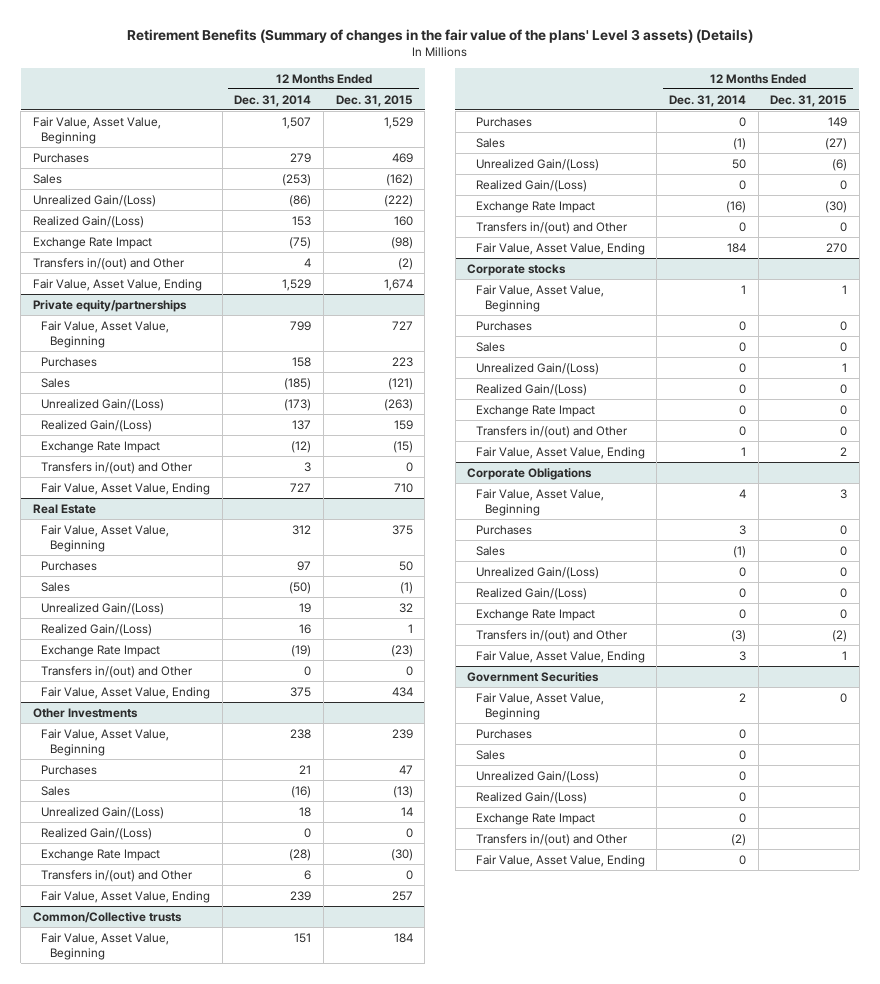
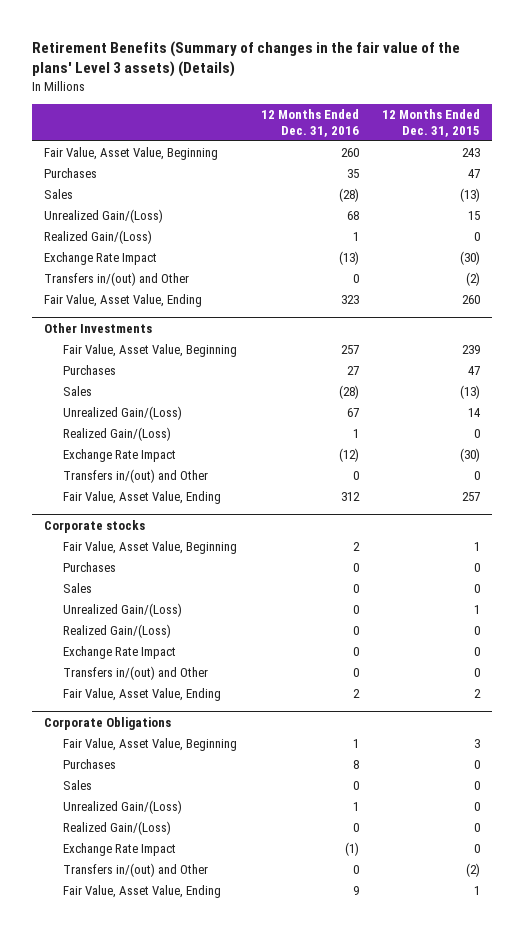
[234,94,312,107] Dec. 31, 2014 -> none
none -> [260,109,359,138] 12 Months Ended Dec. 31, 2016
[383,116,413,129] 1,529 -> [461,148,480,158] 243
[391,152,413,163] 469 -> [467,169,480,179] 47
[385,173,413,186] (162) -> [459,188,480,203] (13)
[383,194,413,207] (222) -> [467,211,480,221] 15
[393,215,413,226] 160 -> [473,232,480,242] 0
[390,236,413,249] (98) -> [459,251,480,266] (30)
[32,299,187,312] Private equity/partnerships -> none
[41,320,170,349] Fair Value, Asset Value, Beginning -> none
[41,356,98,367] Purchases -> none
[41,377,71,388] Sales -> none
[41,398,165,411] Unrealized Gain/(Loss) -> none
[41,419,153,432] Realized Gain/(Loss) -> none
[41,440,161,453] Exchange Rate Impact -> none
[41,461,194,474] Transfers in/(out) and Other -> none
[41,482,211,495] Fair Value, Asset Value, Ending -> none
[32,503,96,514] Real Estate -> none
[41,524,170,553] Fair Value, Asset Value, Beginning -> none
[41,560,98,571] Purchases -> none
[41,581,71,592] Sales -> none
[41,602,165,615] Unrealized Gain/(Loss) -> none
[41,623,153,636] Realized Gain/(Loss) -> none
[41,644,161,657] Exchange Rate Impact -> none
[41,665,194,678] Transfers in/(out) and Other -> none
[41,686,211,699] Fair Value, Asset Value, Ending -> none
[383,278,413,291] 1,674 -> [461,295,480,305] 260
[32,911,182,923] Common/Collective trusts -> none
[41,932,170,961] Fair Value, Asset Value, Beginning -> none
[475,116,532,127] Purchases -> none
[475,137,505,148] Sales -> none
[475,158,599,171] Unrealized Gain/(Loss) -> none
[475,179,587,192] Realized Gain/(Loss) -> none
[475,200,595,213] Exchange Rate Impact -> none
[475,221,628,234] Transfers in/(out) and Other -> none
[475,242,645,255] Fair Value, Asset Value, Ending -> none
[467,671,600,682] Government Securities -> none
[475,692,604,721] Fair Value, Asset Value, Beginning -> none
[475,728,532,739] Purchases -> none
[475,749,505,760] Sales -> none
[475,770,599,783] Unrealized Gain/(Loss) -> none
[475,791,587,804] Realized Gain/(Loss) -> none
[475,812,595,825] Exchange Rate Impact -> none
[475,833,628,846] Transfers in/(out) and Other -> none
[475,854,645,867] Fair Value, Asset Value, Ending -> none

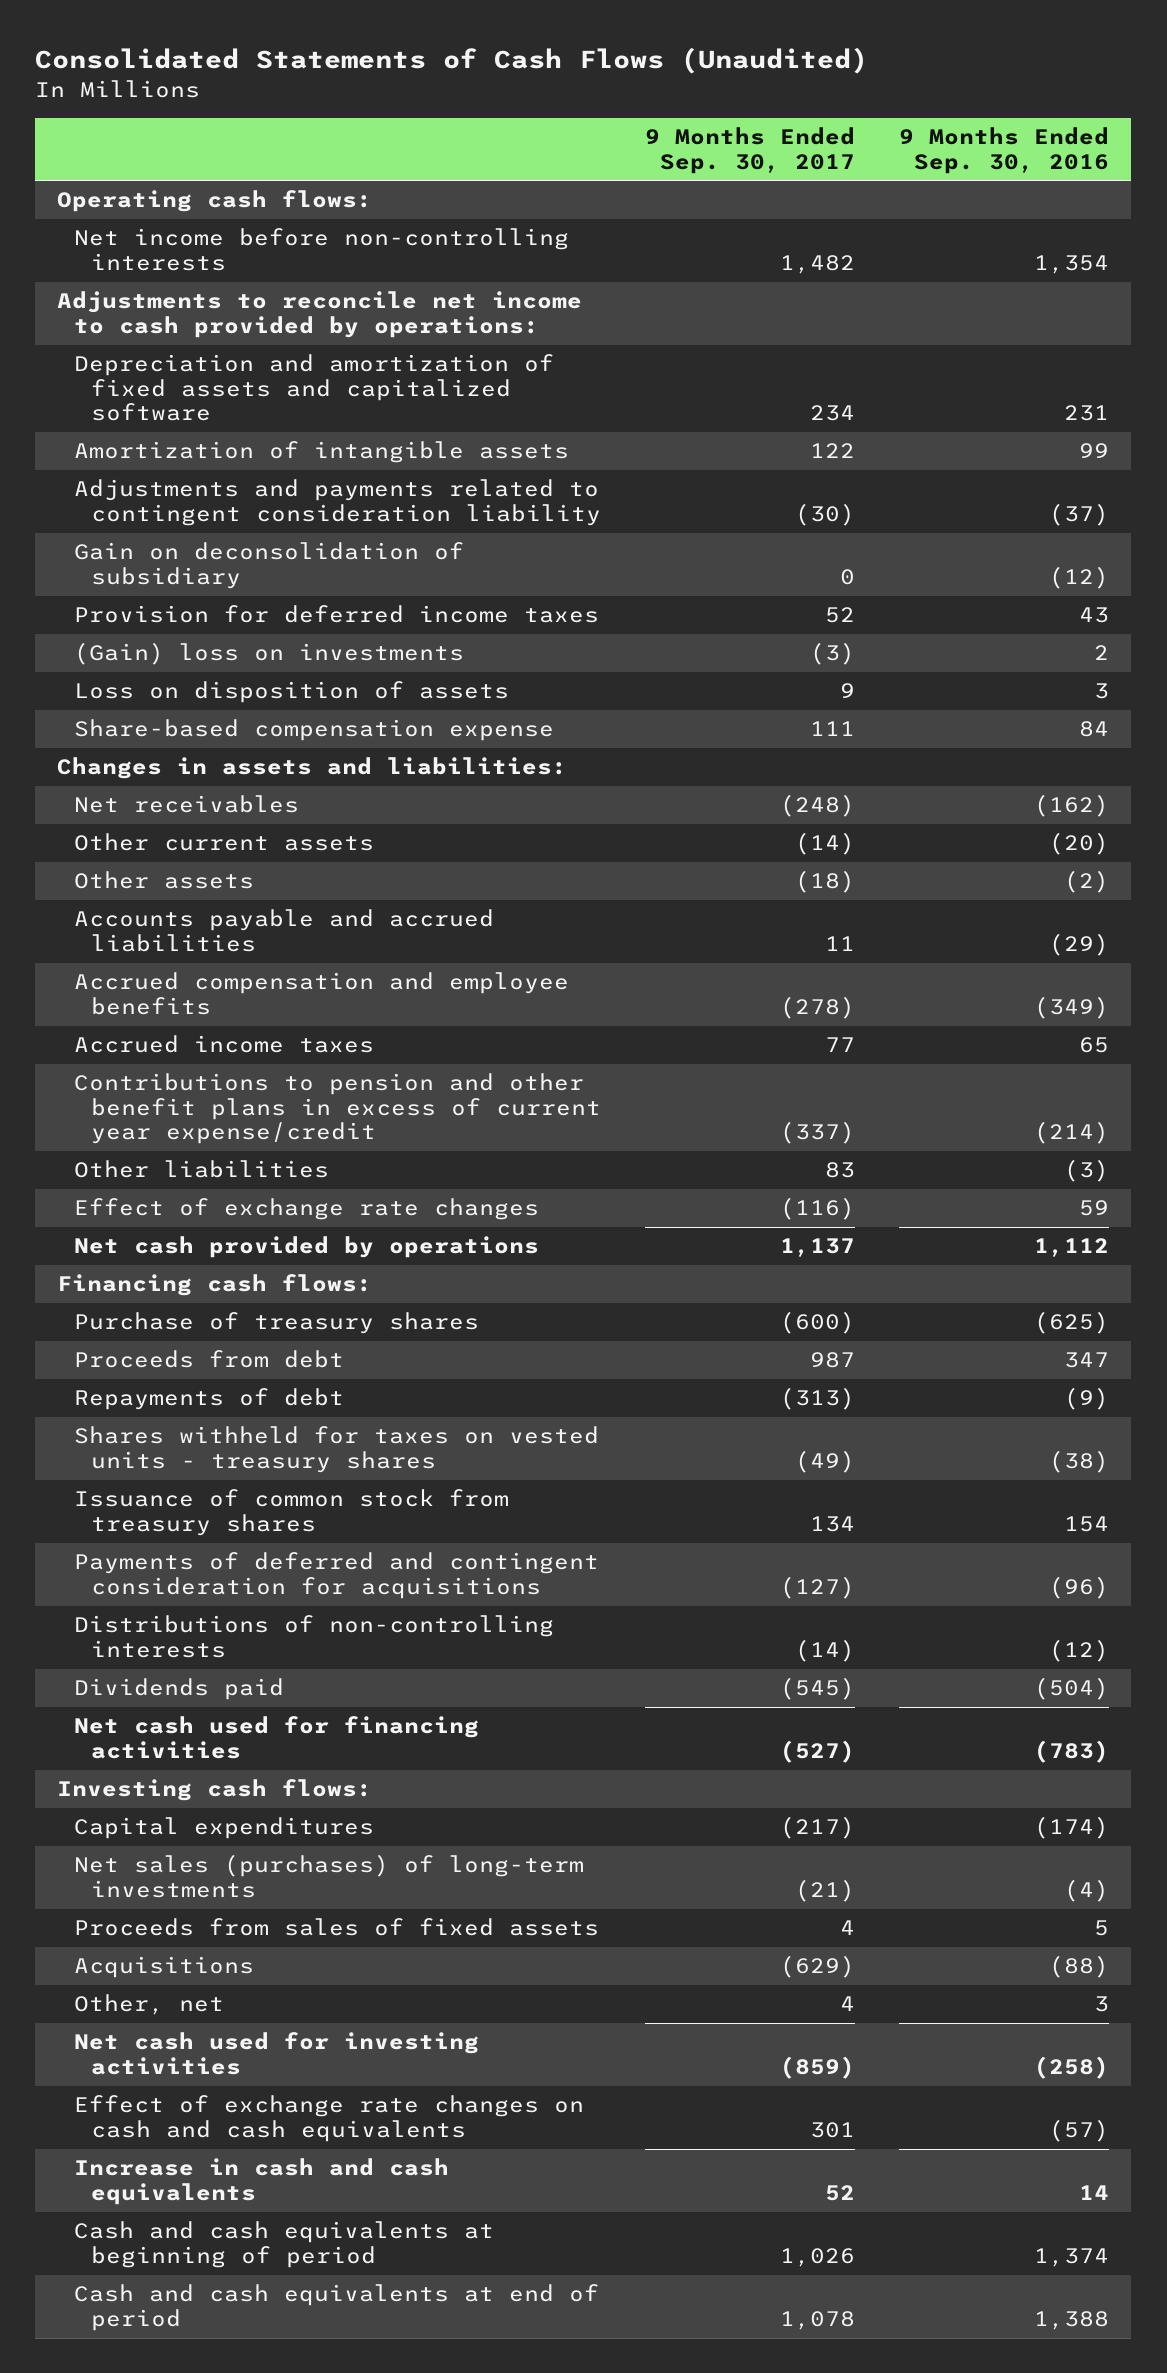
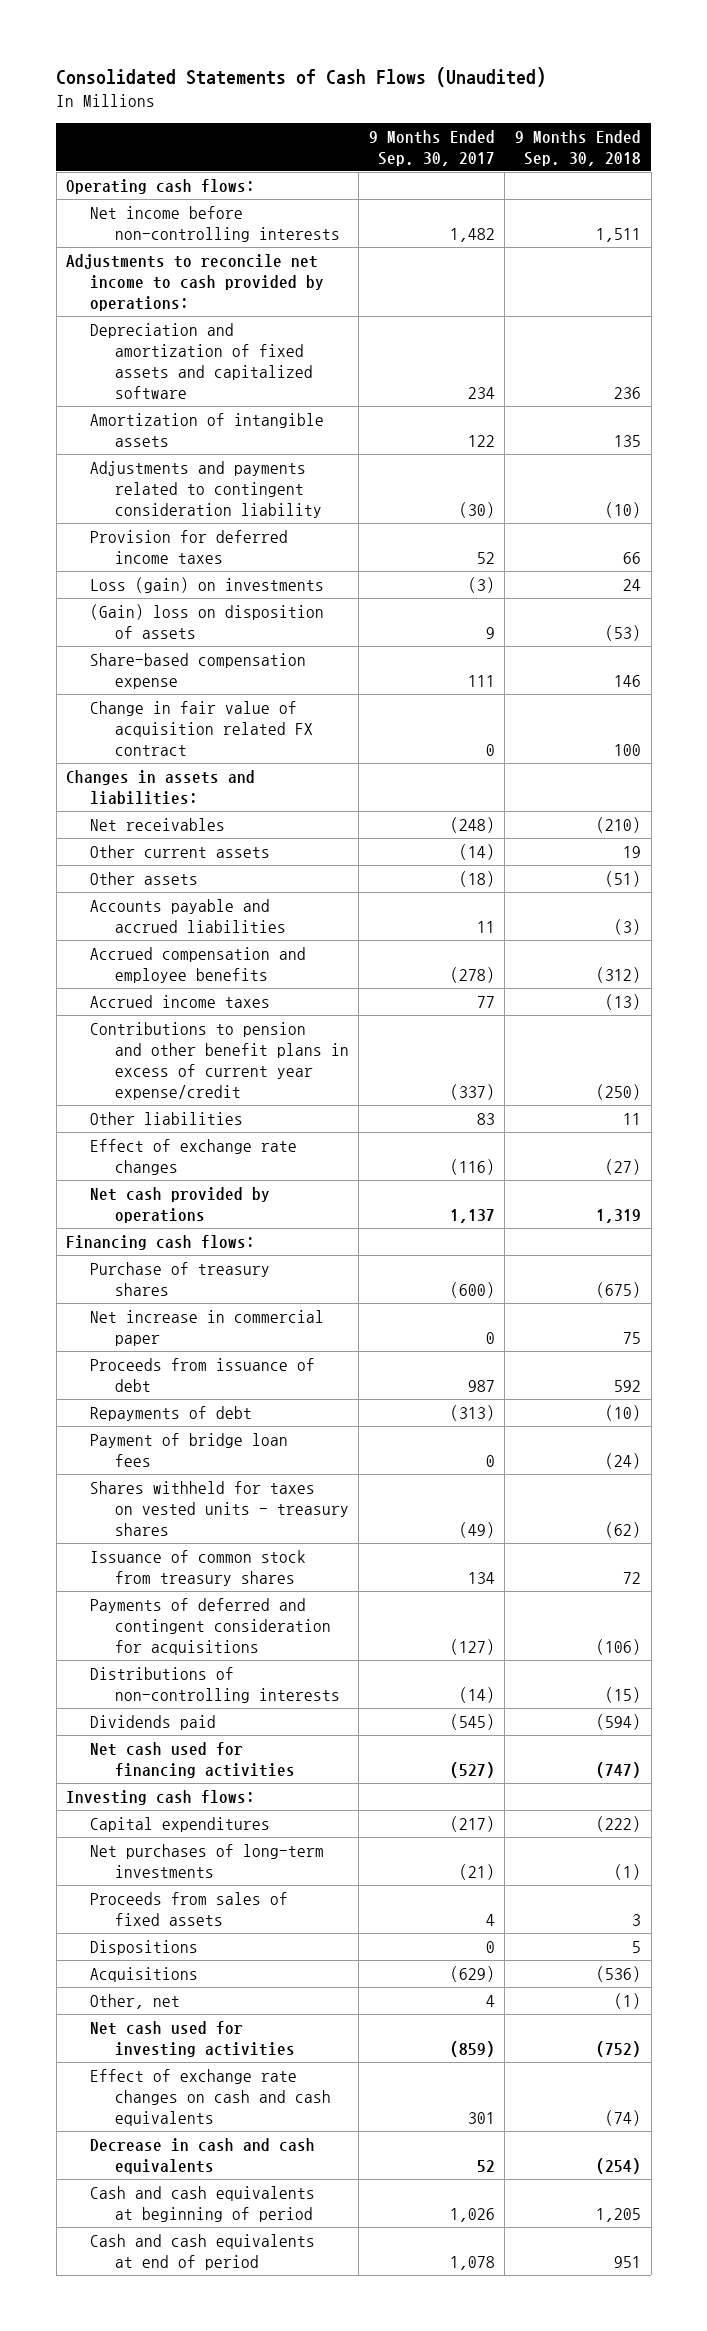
[899,127,1110,174] 9 Months Ended Sep. 30, 2016 -> none
none -> [515,129,642,167] 9 Months Ended Sep. 30, 2018
[73,542,464,589] Gain on deconsolidation of subsidiary -> none
[73,642,464,666] (Gain) loss on investments -> [90,576,325,593] Loss (gain) on investments
[73,681,509,704] Loss on disposition of assets -> [90,603,325,640] (Gain) loss on disposition of assets
none -> [90,700,313,757] Change in fair value of acquisition related FX contract
none -> [90,1309,325,1347] Net increase in commercial paper
[73,1350,344,1369] Proceeds from debt -> [90,1357,316,1393] Proceeds from issuance of debt
none -> [90,1432,289,1468] Payment of bridge loan fees
[73,1854,584,1898] Net sales (purchases) of long-term investments -> [90,1843,325,1879] Net purchases of long-term investments
none -> [90,1939,199,1955] Dispositions
[73,2158,449,2205] Increase in cash and cash equivalents -> [90,2137,316,2175] Decrease in cash and cash equivalents

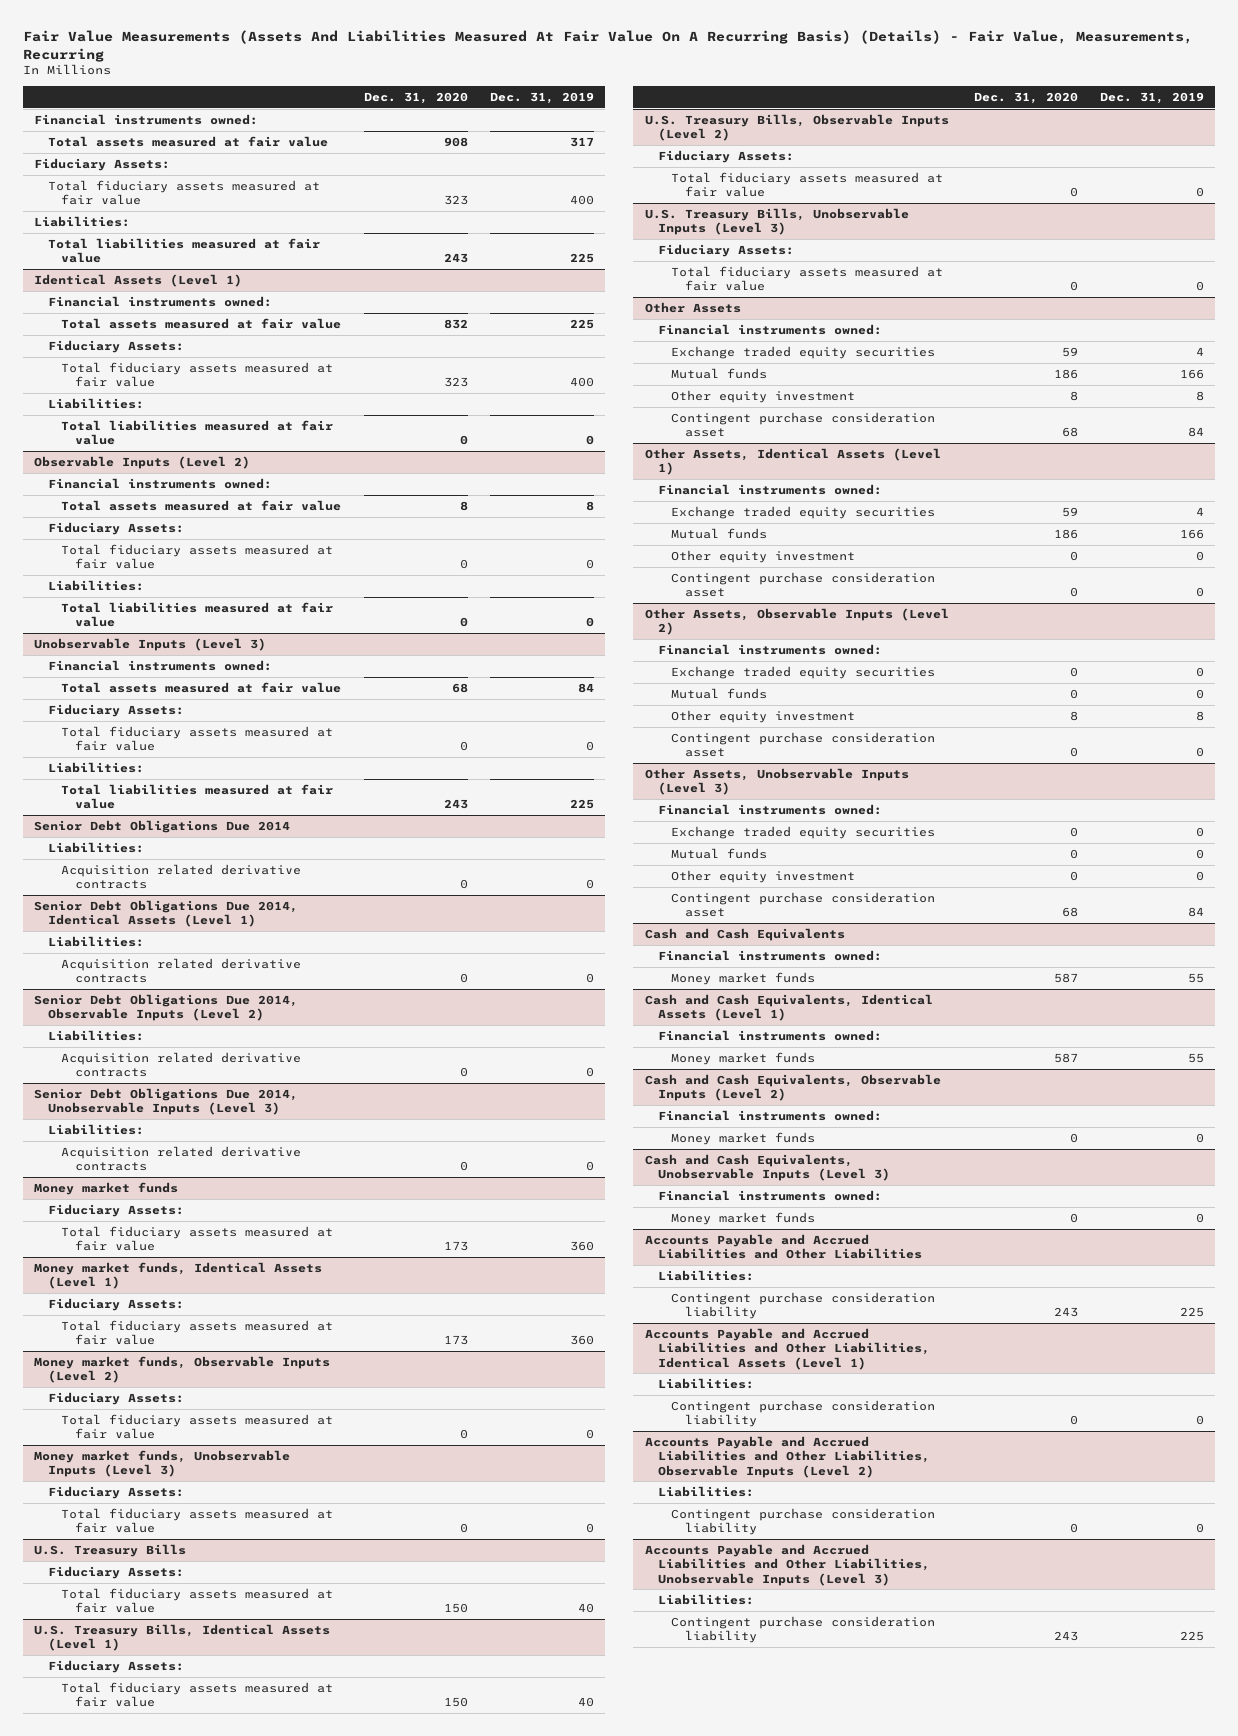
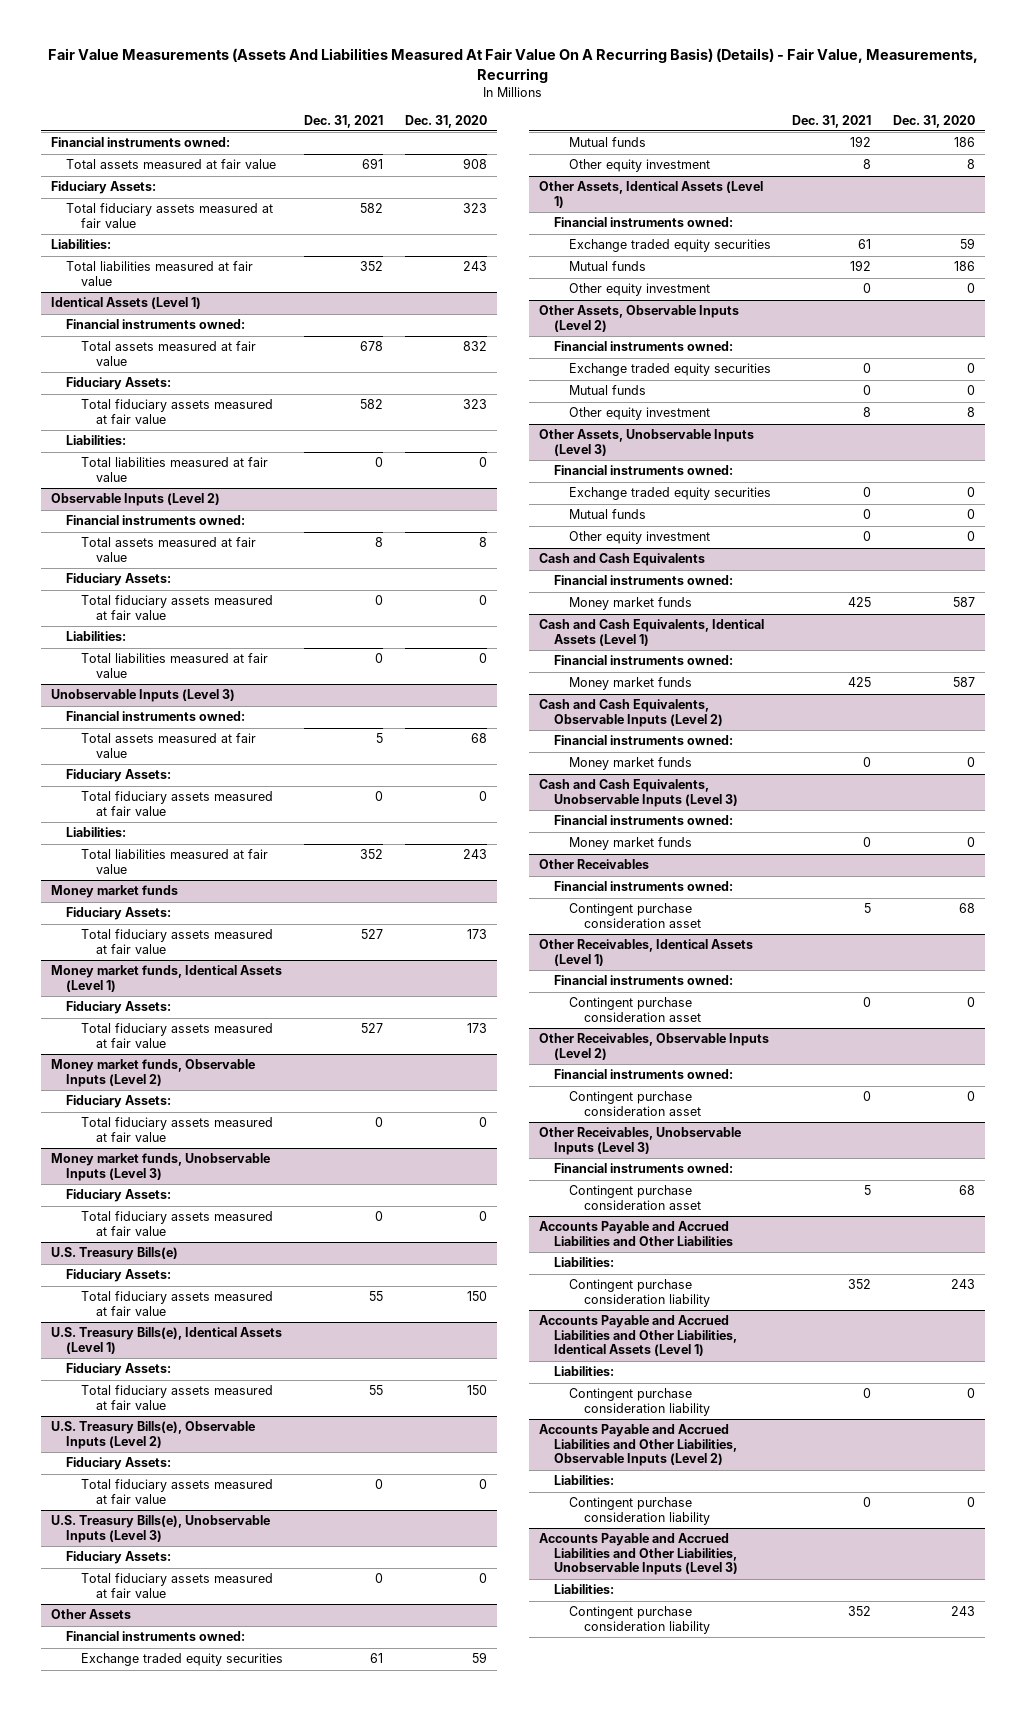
[489,91,594,104] Dec. 31, 2019 -> none
none -> [304,114,384,128] Dec. 31, 2021
[34,819,291,833] Senior Debt Obligations Due 2014 -> none
[47,841,144,853] Liabilities: -> none
[61,863,302,890] Acquisition related derivative contracts -> none
[34,899,299,928] Senior Debt Obligations Due 2014, Identical Assets (Level 1) -> none
[47,935,144,947] Liabilities: -> none
[61,957,302,984] Acquisition related derivative contracts -> none
[34,993,299,1022] Senior Debt Obligations Due 2014, Observable Inputs (Level 2) -> none
[47,1029,144,1041] Liabilities: -> none
[61,1051,302,1078] Acquisition related derivative contracts -> none
[34,1087,299,1116] Senior Debt Obligations Due 2014, Unobservable Inputs (Level 3) -> none
[47,1123,144,1135] Liabilities: -> none
[61,1145,302,1172] Acquisition related derivative contracts -> none
[34,1543,187,1557] U.S. Treasury Bills -> [51,1247,179,1261] U.S. Treasury Bills(e)
[34,1623,331,1652] U.S. Treasury Bills, Identical Assets (Level 1) -> [51,1327,283,1354] U.S. Treasury Bills(e), Identical Assets (Level 1)
[644,113,949,142] U.S. Treasury Bills, Observable Inputs (Level 2) -> [51,1421,256,1449] U.S. Treasury Bills(e), Observable Inputs (Level 2)
[644,207,909,236] U.S. Treasury Bills, Unobservable Inputs (Level 3) -> [51,1515,271,1543] U.S. Treasury Bills(e), Unobservable Inputs (Level 3)
[671,411,936,438] Contingent purchase consideration asset -> none
[671,571,936,598] Contingent purchase consideration asset -> none
[671,731,936,758] Contingent purchase consideration asset -> none
[671,891,936,918] Contingent purchase consideration asset -> none
none -> [539,859,650,870] Other Receivables
none -> [554,881,734,892] Financial instruments owned:
none -> [569,903,701,928] Contingent purchase consideration asset
none -> [539,939,754,966] Other Receivables, Identical Assets (Level 1)
none -> [554,975,734,986] Financial instruments owned:
none -> [569,997,701,1022] Contingent purchase consideration asset
none -> [539,1033,770,1060] Other Receivables, Observable Inputs (Level 2)
none -> [554,1069,734,1080] Financial instruments owned:
none -> [569,1091,701,1116] Contingent purchase consideration asset
none -> [539,1127,742,1155] Other Receivables, Unobservable Inputs (Level 3)
none -> [554,1163,734,1174] Financial instruments owned:
none -> [569,1185,701,1210] Contingent purchase consideration asset

